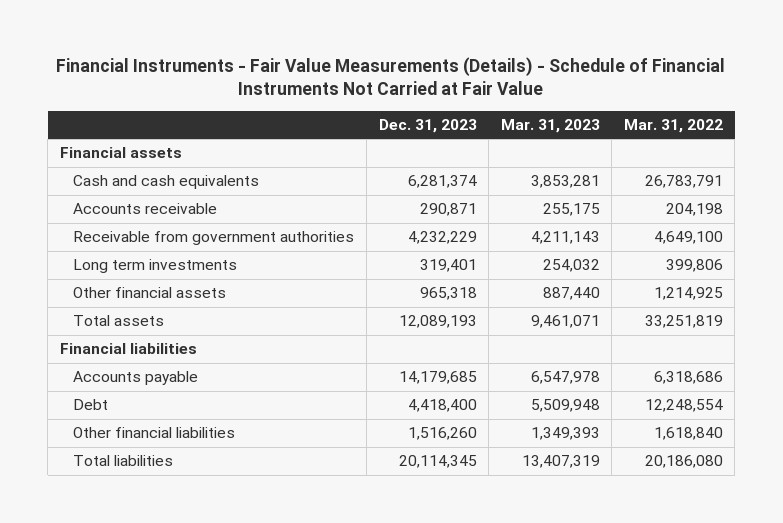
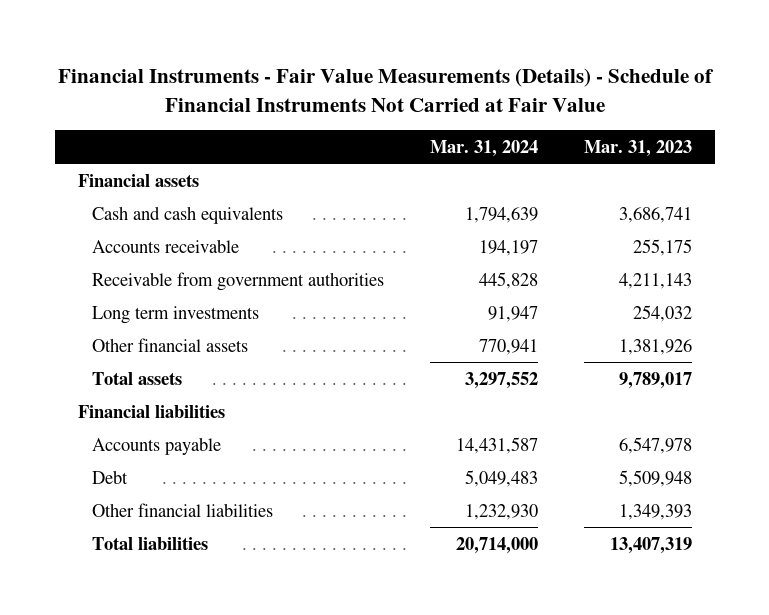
[378,118,477,133] Dec. 31, 2023 -> none
[623,118,723,133] Mar. 31, 2022 -> none
none -> [429,139,538,157] Mar. 31, 2024
[530,175,600,189] 3,853,281 -> [618,206,692,223] 3,686,741
[542,287,600,301] 887,440 -> [618,338,692,355] 1,381,926
[530,315,600,329] 9,461,071 -> [618,371,692,389] 9,789,017

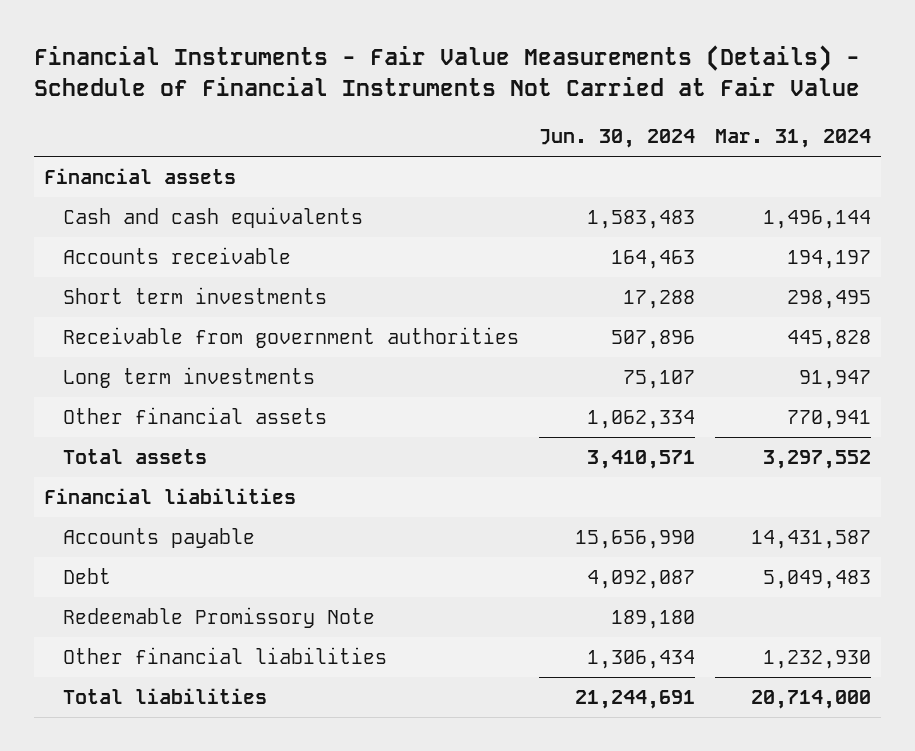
[583,139,692,157] Mar. 31, 2023 -> none
none -> [538,129,695,149] Jun. 30, 2024
[464,206,538,223] 1,794,639 -> [763,210,872,230] 1,496,144
none -> [62,287,327,305] Short term investments
none -> [62,607,375,629] Redeemable Promissory Note

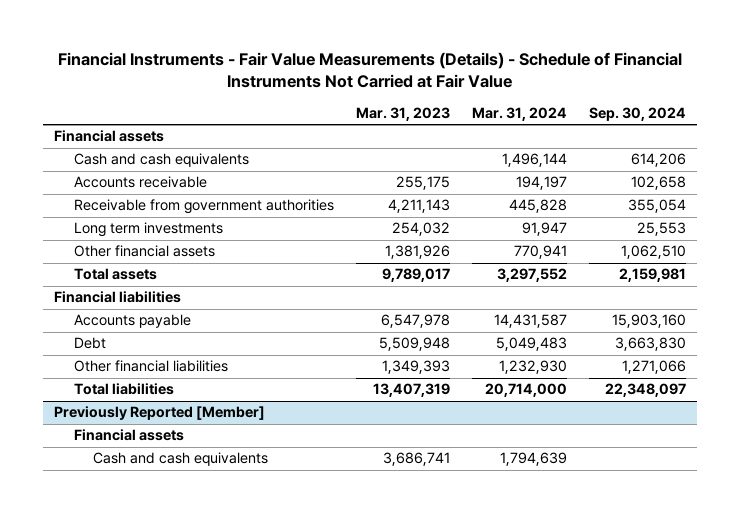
[538,129,695,149] Jun. 30, 2024 -> none
none -> [355,107,450,122] Mar. 31, 2023
none -> [588,107,686,122] Sep. 30, 2024
[62,287,327,305] Short term investments -> none
[62,607,375,629] Redeemable Promissory Note -> none
none -> [54,406,266,421] Previously Reported [Member]
none -> [73,429,184,442] Financial assets
none -> [92,452,268,467] Cash and cash equivalents

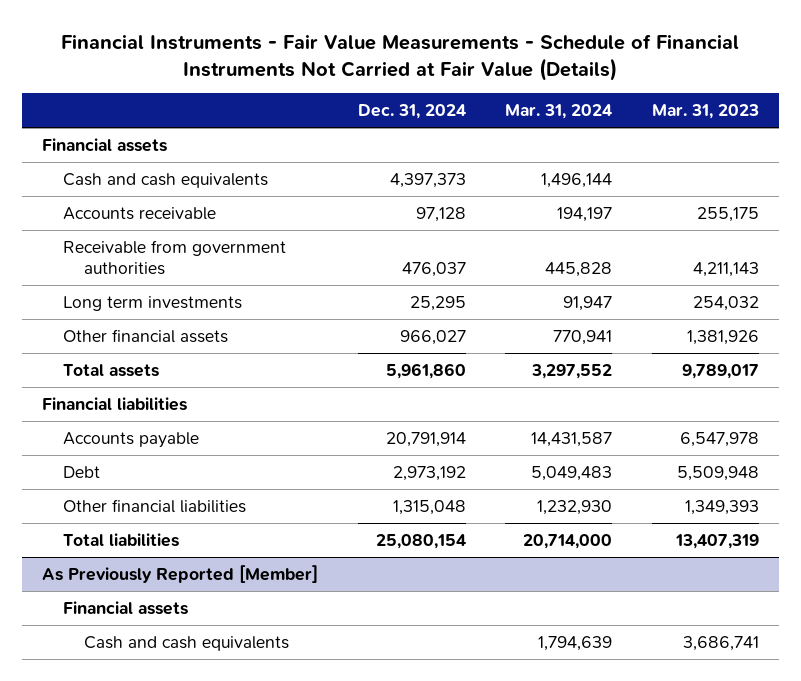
[57,52,682,89] Financial Instruments - Fair Value Measurements (Details) - Schedule of Financial Instruments Not Carried at Fair Value -> [61,34,740,81] Financial Instruments - Fair Value Measurements - Schedule of Financial Instruments Not Carried at Fair Value (Details)
[588,107,686,122] Sep. 30, 2024 -> none
none -> [357,103,466,119] Dec. 31, 2024
[54,406,266,421] Previously Reported [Member] -> [42,564,319,583] As Previously Reported [Member]

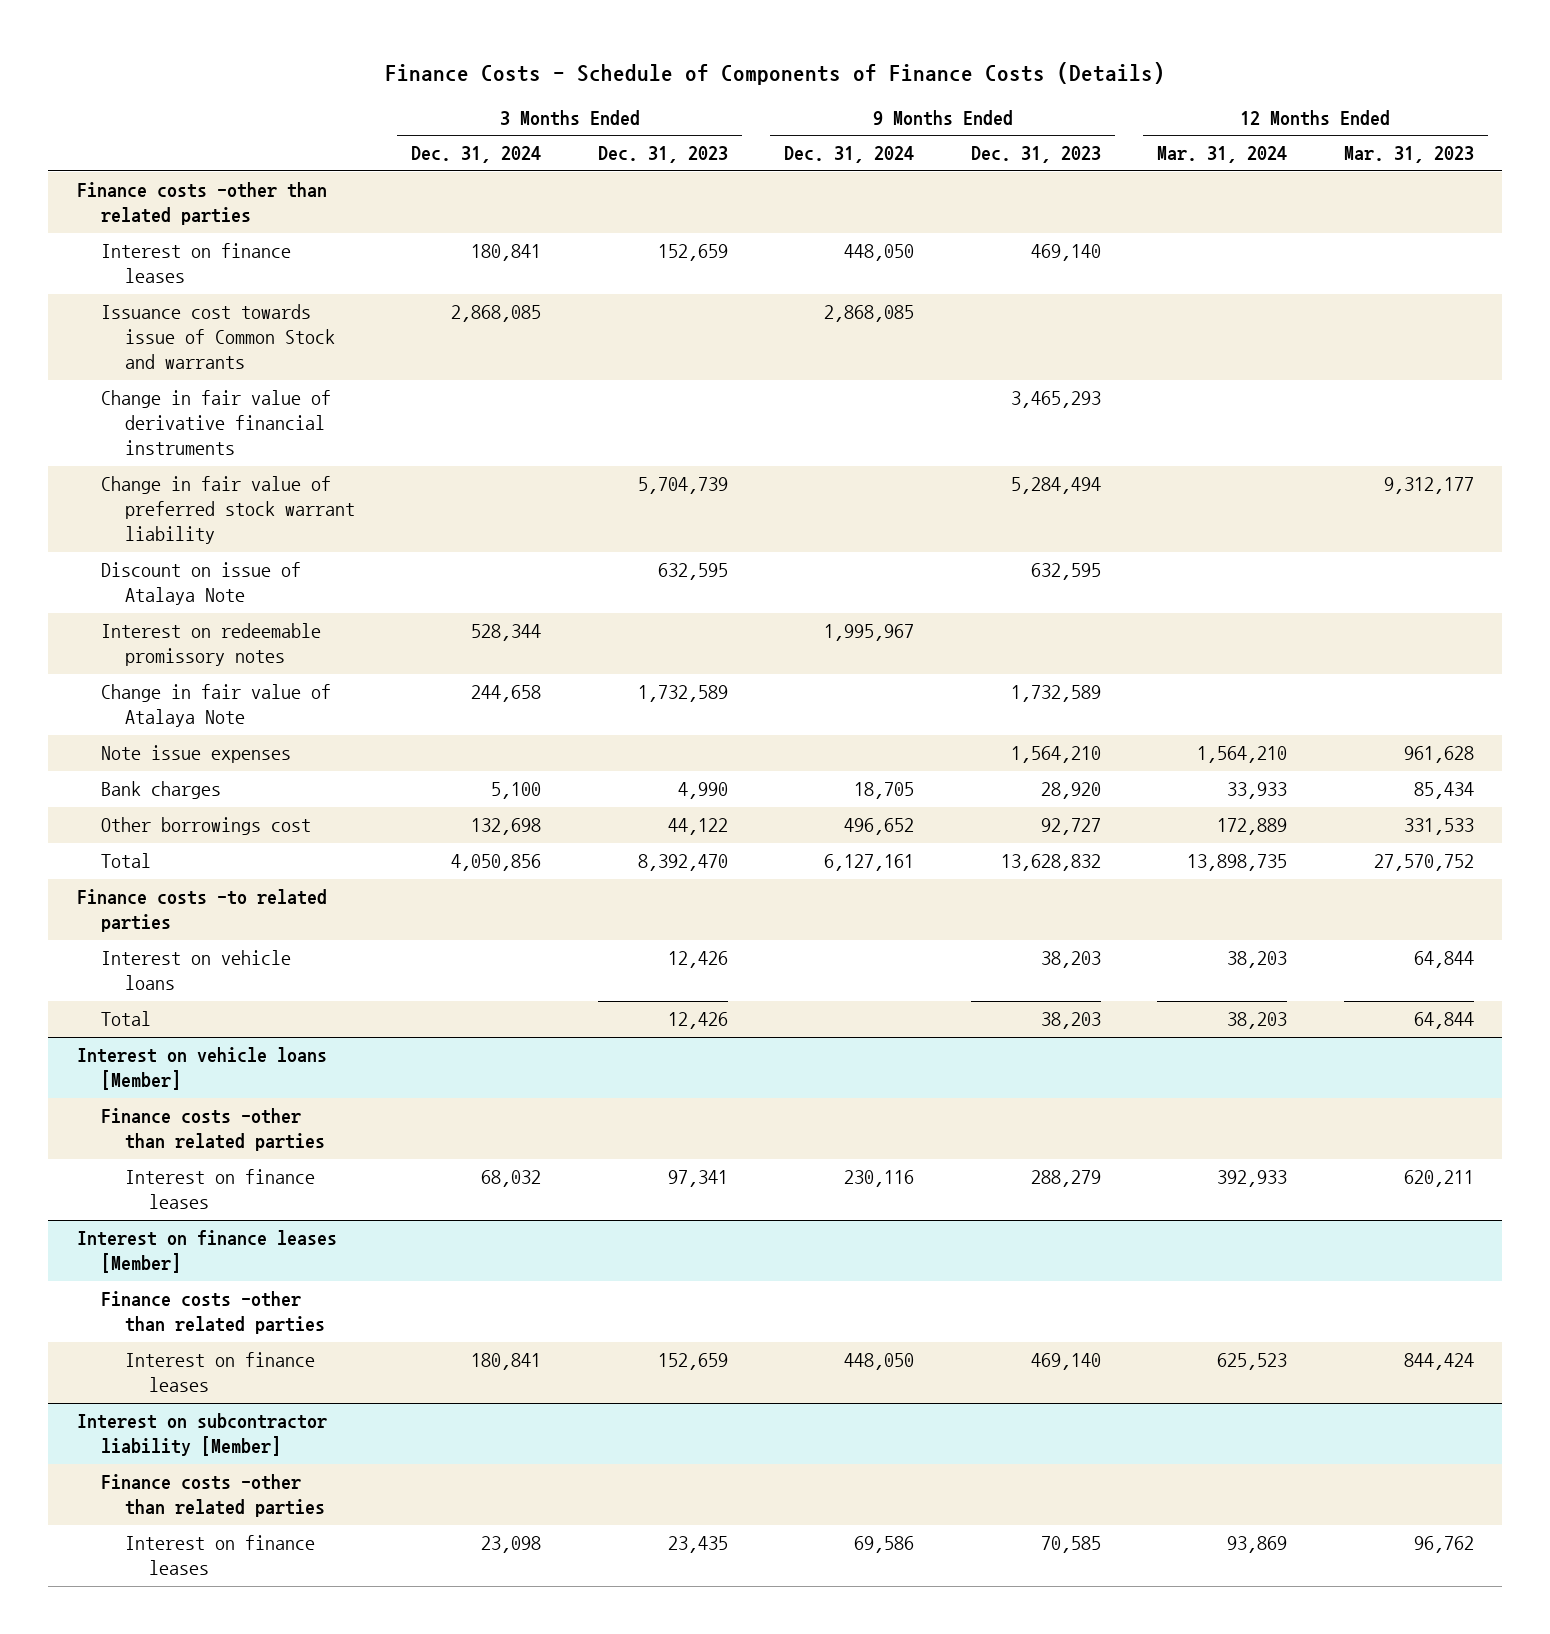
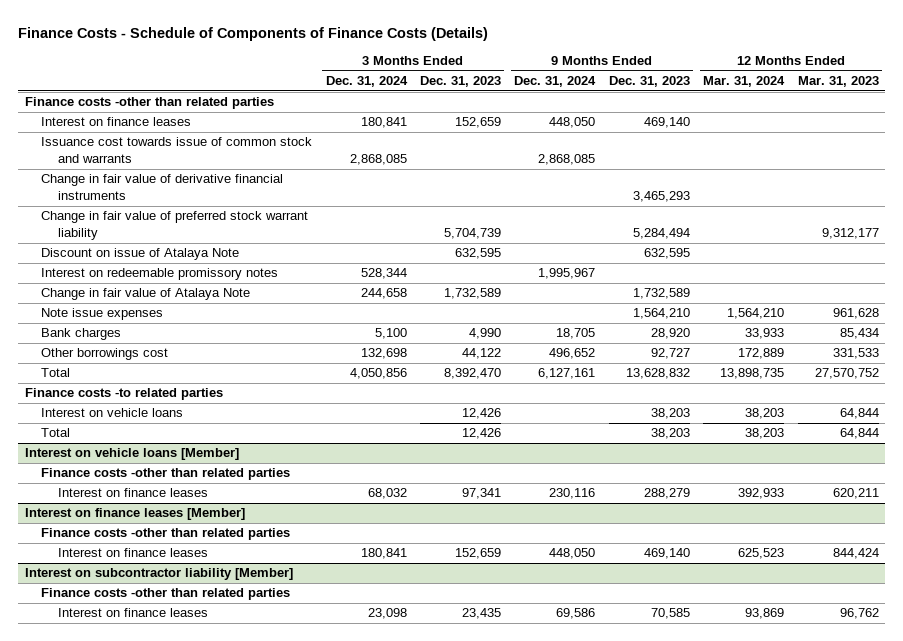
[100,304,335,370] Issuance cost towards issue of Common Stock and warrants -> [41,137,313,164] Issuance cost towards issue of common stock and warrants

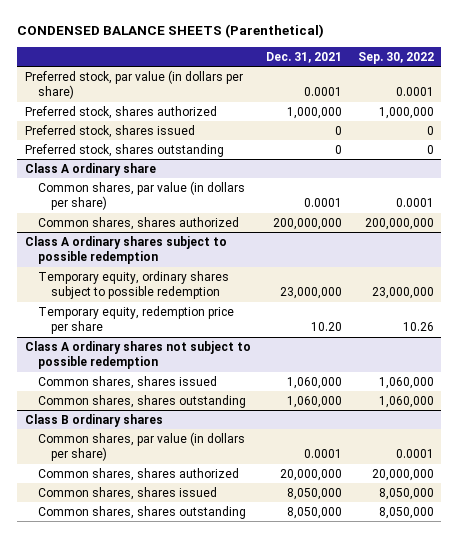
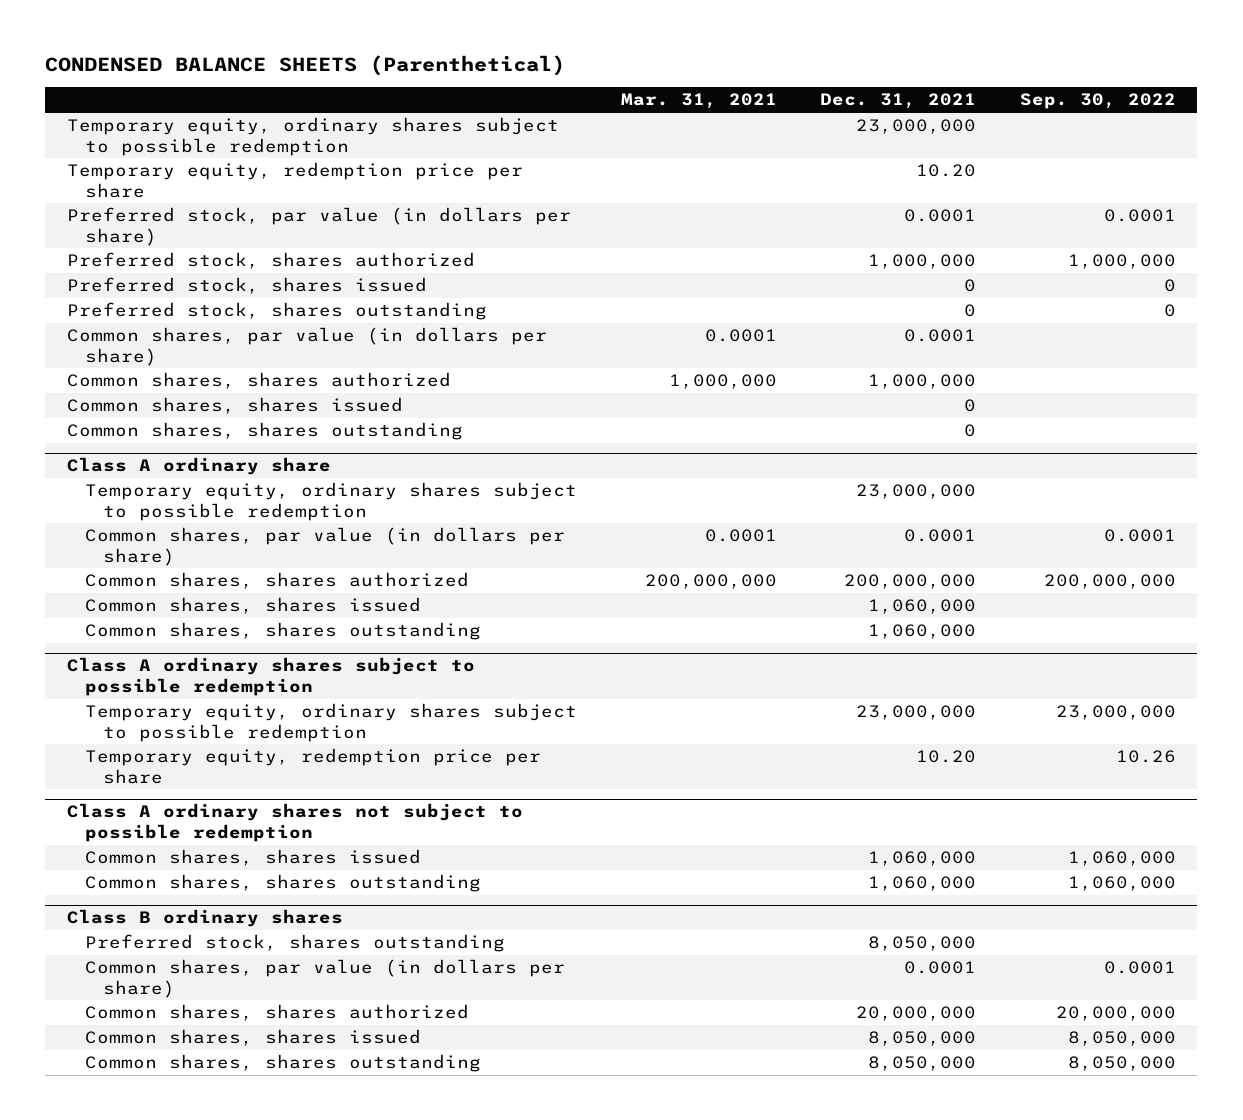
none -> [620,93,777,110] Mar. 31, 2021
none -> [67,117,560,156] Temporary equity, ordinary shares subject to possible redemption
none -> [67,162,524,198] Temporary equity, redemption price per share
none -> [67,327,548,366] Common shares, par value (in dollars per share)
none -> [67,372,452,390] Common shares, shares authorized
none -> [67,397,404,415] Common shares, shares issued
none -> [67,422,464,441] Common shares, shares outstanding
none -> [85,482,578,521] Temporary equity, ordinary shares subject to possible redemption
none -> [85,597,422,615] Common shares, shares issued
none -> [85,622,482,641] Common shares, shares outstanding
none -> [85,934,506,953] Preferred stock, shares outstanding

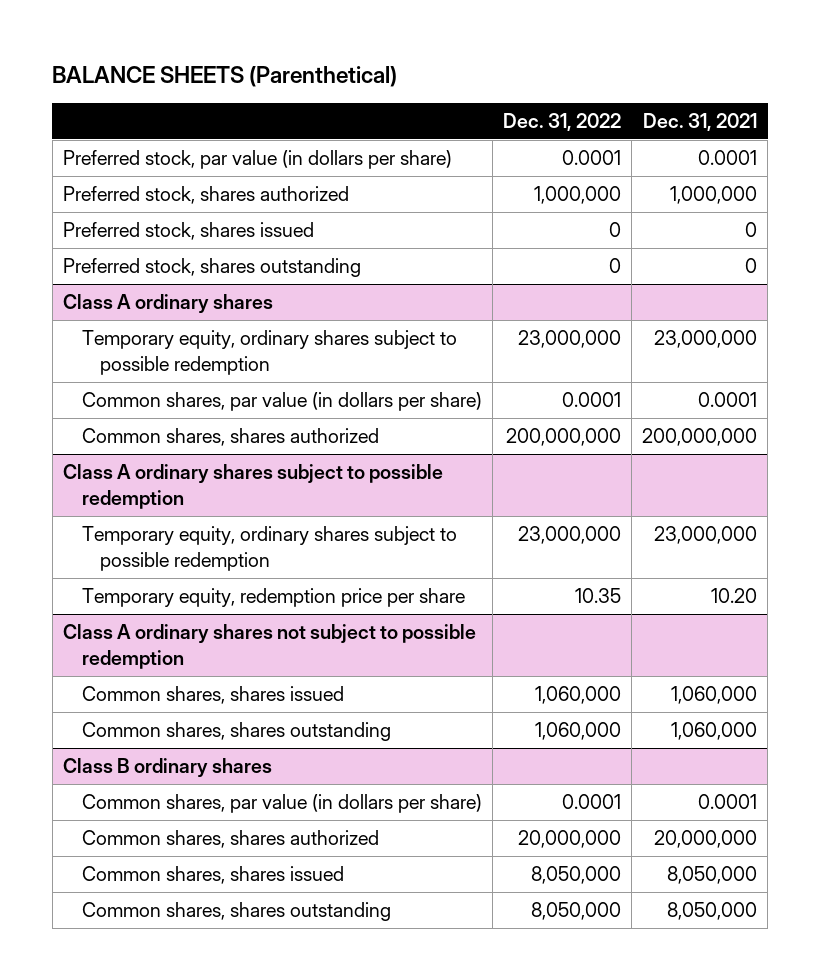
[45,54,566,76] CONDENSED BALANCE SHEETS (Parenthetical) -> [52,65,398,87] BALANCE SHEETS (Parenthetical)
[620,93,777,110] Mar. 31, 2021 -> none
[1019,93,1176,110] Sep. 30, 2022 -> none
none -> [502,112,621,131] Dec. 31, 2022
[67,117,560,156] Temporary equity, ordinary shares subject to possible redemption -> none
[67,162,524,198] Temporary equity, redemption price per share -> none
[67,327,548,366] Common shares, par value (in dollars per share) -> none
[67,372,452,390] Common shares, shares authorized -> none
[67,397,404,415] Common shares, shares issued -> none
[67,422,464,441] Common shares, shares outstanding -> none
[67,457,332,476] Class A ordinary share -> [63,294,274,314] Class A ordinary shares
[85,597,422,615] Common shares, shares issued -> none
[85,622,482,641] Common shares, shares outstanding -> none
[85,934,506,953] Preferred stock, shares outstanding -> none

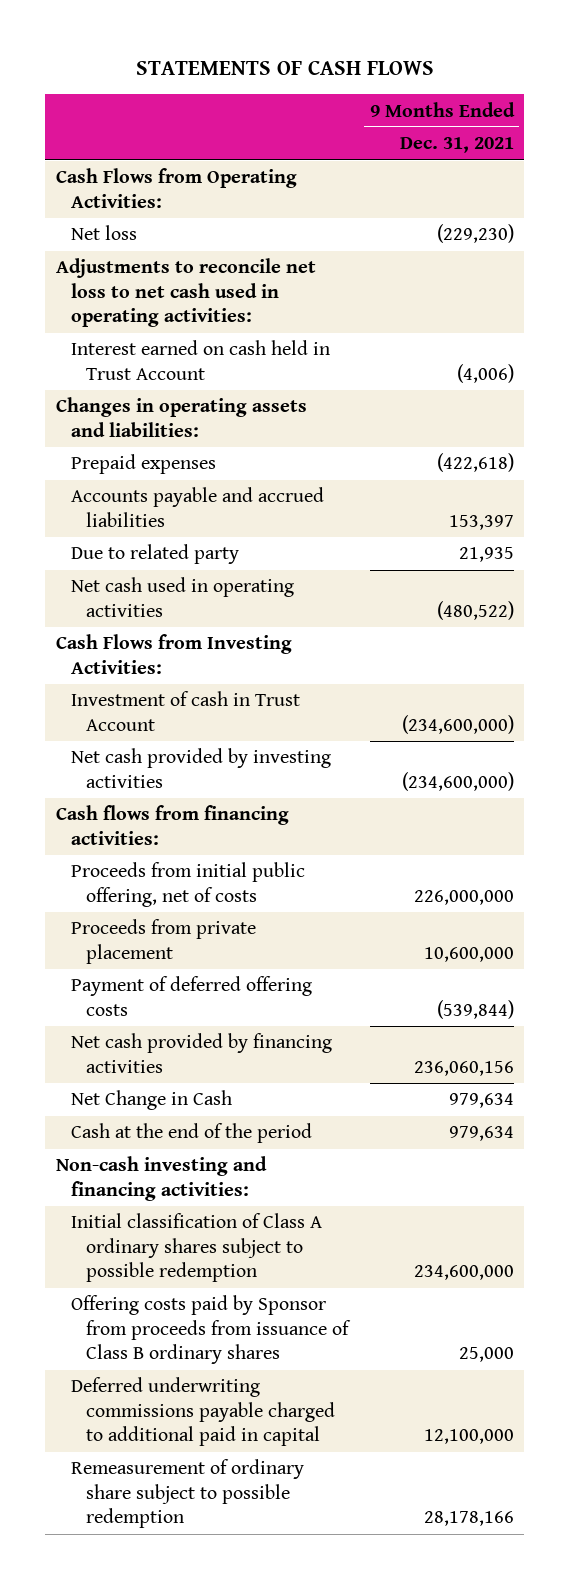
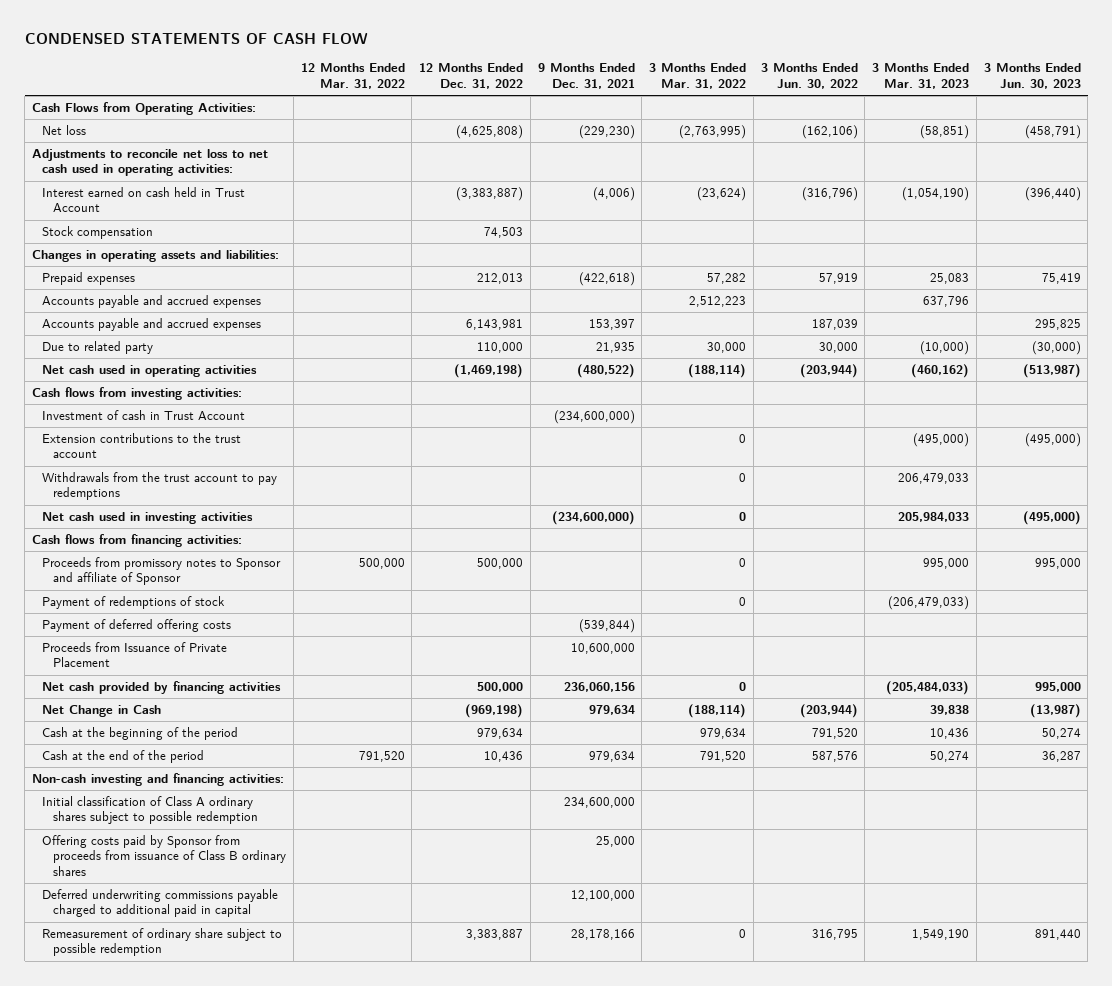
[135,59,434,75] STATEMENTS OF CASH FLOWS -> [24,32,368,44] CONDENSED STATEMENTS OF CASH FLOW
none -> [300,63,405,89] 12 Months Ended Mar. 31, 2022
none -> [419,63,524,89] 12 Months Ended Dec. 31, 2022
none -> [649,63,747,89] 3 Months Ended Mar. 31, 2022
none -> [760,63,858,89] 3 Months Ended Jun. 30, 2022
none -> [872,63,970,89] 3 Months Ended Mar. 31, 2023
none -> [983,63,1081,89] 3 Months Ended Jun. 30, 2023
none -> [42,225,154,239] Stock compensation
none -> [42,294,262,308] Accounts payable and accrued expenses
[70,487,324,527] Accounts payable and accrued liabilities -> [42,317,262,331] Accounts payable and accrued expenses
[55,634,292,674] Cash Flows from Investing Activities: -> [31,386,242,400] Cash flows from investing activities:
none -> [42,432,242,459] Extension contributions to the trust account
none -> [42,471,278,501] Withdrawals from the trust account to pay redemptions
[70,748,331,788] Net cash provided by investing activities -> [42,511,254,524] Net cash used in investing activities
[70,862,305,907] Proceeds from initial public offering, net of costs -> none
[70,919,256,964] Proceeds from private placement -> none
none -> [42,556,282,586] Proceeds from promissory notes to Sponsor and affiliate of Sponsor
none -> [42,595,226,609] Payment of redemptions of stock
none -> [42,641,228,668] Proceeds from Issuance of Private Placement
none -> [42,726,239,740] Cash at the beginning of the period

